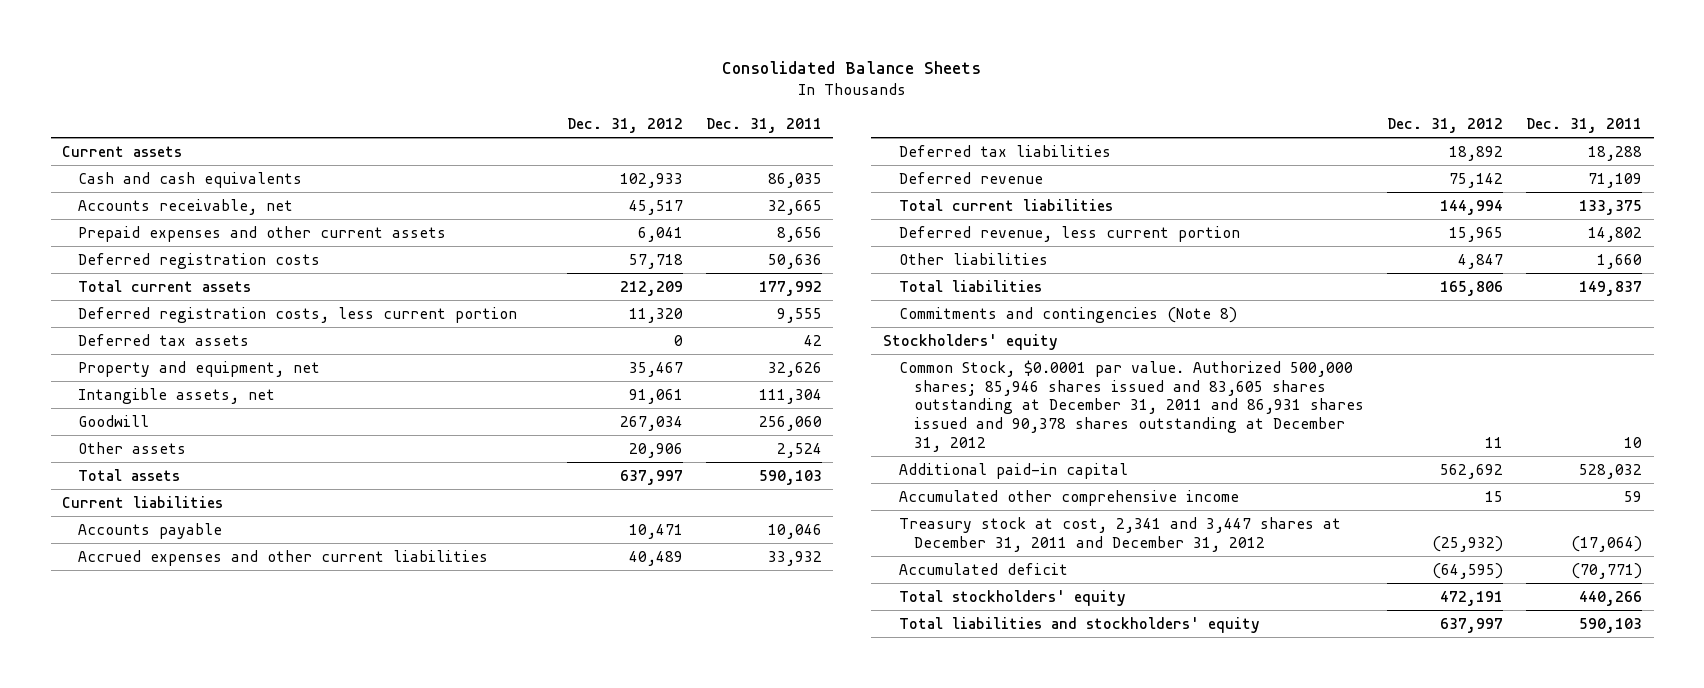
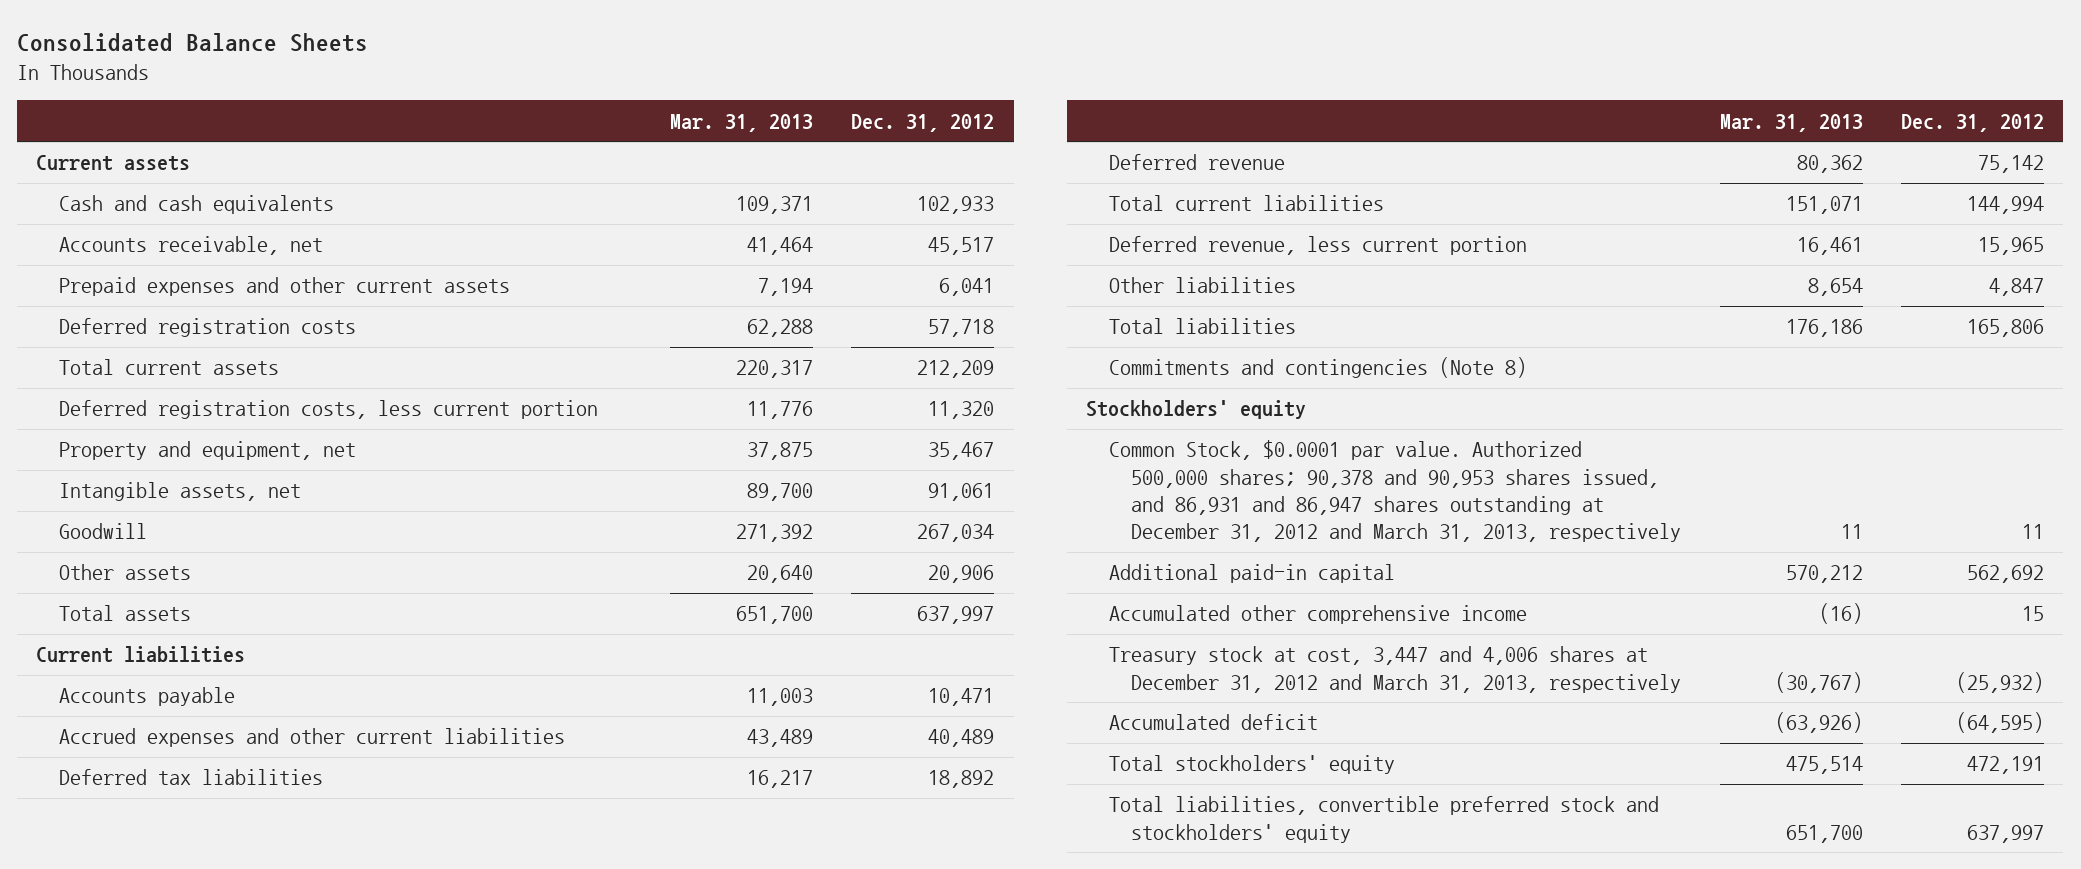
[705,118,822,134] Dec. 31, 2011 -> none
none -> [670,113,814,132] Mar. 31, 2013
[78,333,250,346] Deferred tax assets -> none
[898,359,1365,452] Common Stock, $0.0001 par value. Authorized 500,000 shares; 85,946 shares issued and 83,605 shares outstanding at December 31, 2011 and 86,931 shares issued and 90,378 shares outstanding at December 31, 2012 -> [1108,440,1682,543] Common Stock, $0.0001 par value. Authorized 500,000 shares; 90,378 and 90,953 shares issued, and 86,931 and 86,947 shares outstanding at December 31, 2012 and March 31, 2013, respectively
[898,516,1341,552] Treasury stock at cost, 2,341 and 3,447 shares at December 31, 2011 and December 31, 2012 -> [1108,646,1682,693] Treasury stock at cost, 3,447 and 4,006 shares at December 31, 2012 and March 31, 2013, respectively
[898,616,1260,633] Total liabilities and stockholders' equity -> [1108,796,1659,843] Total liabilities, convertible preferred stock and stockholders' equity

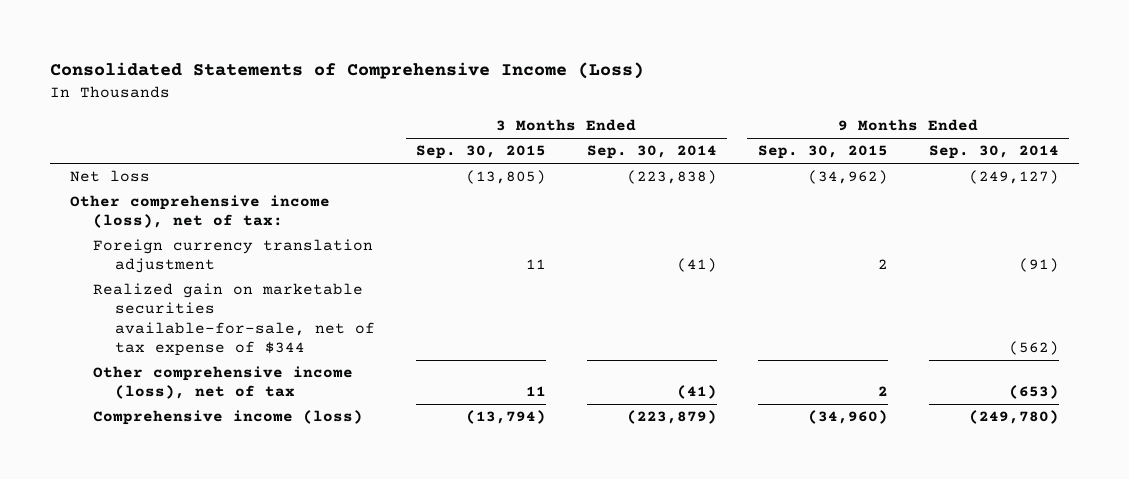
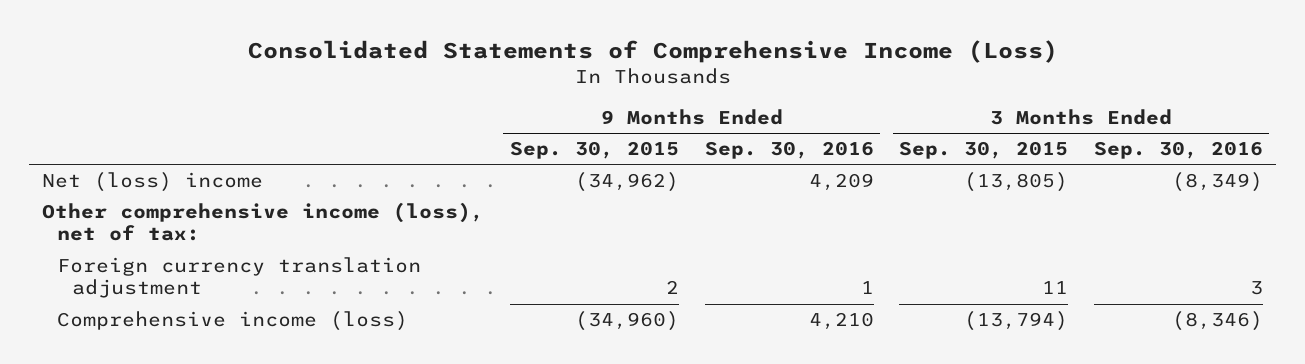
[586,145,717,160] Sep. 30, 2014 -> none
[928,145,1059,160] Sep. 30, 2014 -> none
none -> [704,141,874,160] Sep. 30, 2016
none -> [1093,141,1263,160] Sep. 30, 2016
[70,170,151,183] Net loss -> [42,172,264,193] Net (loss) income
[92,283,376,356] Realized gain on marketable securities available-for-sale, net of tax expense of $344 -> none
[92,366,353,400] Other comprehensive income (loss), net of tax -> none

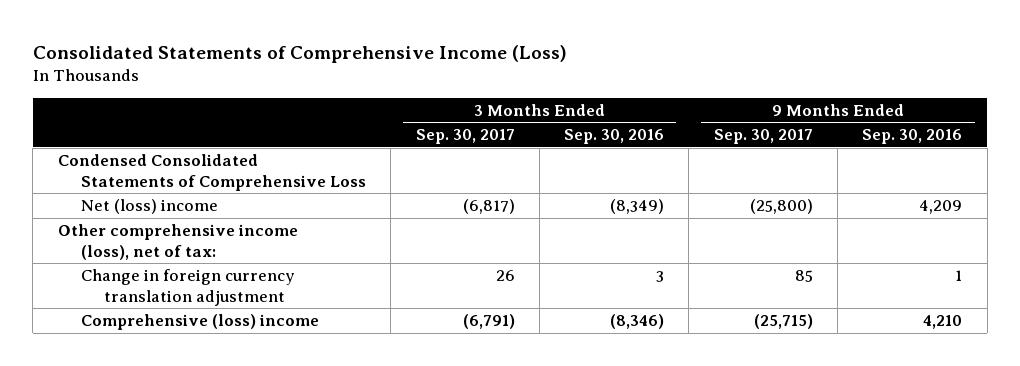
[509,141,679,160] Sep. 30, 2015 -> none
[899,141,1069,160] Sep. 30, 2015 -> none
none -> [415,129,515,145] Sep. 30, 2017
none -> [713,129,813,145] Sep. 30, 2017
none -> [57,154,366,191] Condensed Consolidated Statements of Comprehensive Loss
[57,257,422,299] Foreign currency translation adjustment -> [80,269,295,306] Change in foreign currency translation adjustment
[57,311,409,332] Comprehensive income (loss) -> [80,314,319,331] Comprehensive (loss) income

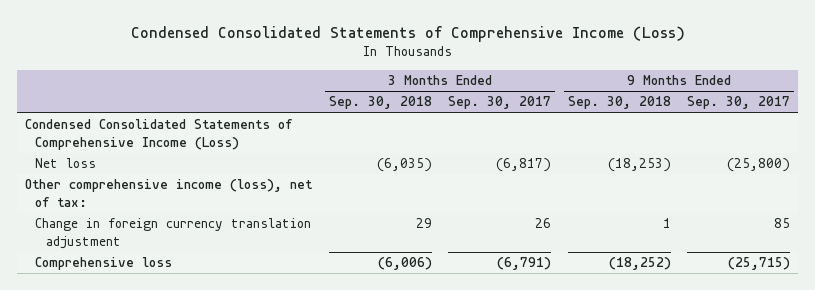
[32,44,567,63] Consolidated Statements of Comprehensive Income (Loss) -> [130,25,685,42] Condensed Consolidated Statements of Comprehensive Income (Loss)
[564,129,665,145] Sep. 30, 2016 -> none
[862,129,963,145] Sep. 30, 2016 -> none
none -> [328,96,432,110] Sep. 30, 2018
none -> [567,96,671,110] Sep. 30, 2018
[57,154,366,191] Condensed Consolidated Statements of Comprehensive Loss -> [25,119,293,150] Condensed Consolidated Statements of Comprehensive Income (Loss)
[80,199,218,215] Net (loss) income -> [35,158,97,169] Net loss
[80,314,319,331] Comprehensive (loss) income -> [35,257,173,271] Comprehensive loss

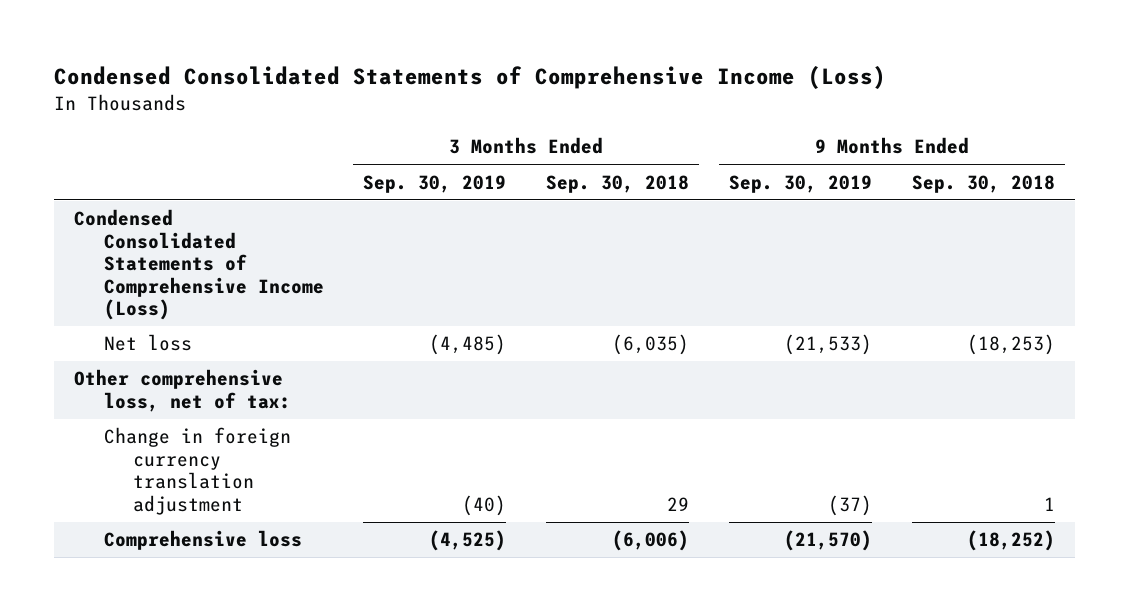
[448,96,552,110] Sep. 30, 2017 -> none
[687,96,791,110] Sep. 30, 2017 -> none
none -> [363,174,507,193] Sep. 30, 2019
none -> [729,174,873,193] Sep. 30, 2019
[25,179,314,207] Other comprehensive income (loss), net of tax: -> [74,369,291,412] Other comprehensive loss, net of tax:

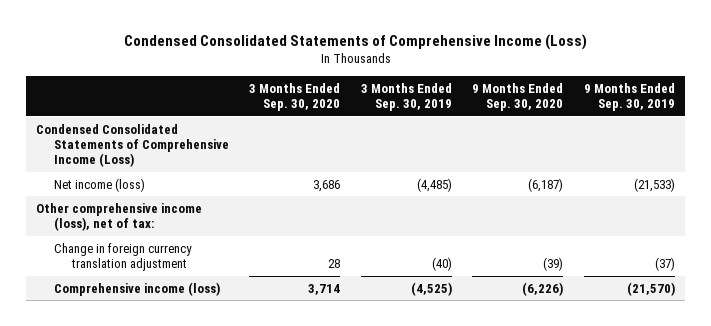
[546,174,690,193] Sep. 30, 2018 -> none
[911,174,1055,193] Sep. 30, 2018 -> none
none -> [249,83,341,112] 3 Months Ended Sep. 30, 2020
none -> [472,83,564,112] 9 Months Ended Sep. 30, 2020
[103,334,192,352] Net loss -> [54,177,146,192] Net income (loss)
[74,369,291,412] Other comprehensive loss, net of tax: -> [36,202,203,231] Other comprehensive income (loss), net of tax:
[103,530,302,551] Comprehensive loss -> [54,281,221,296] Comprehensive income (loss)

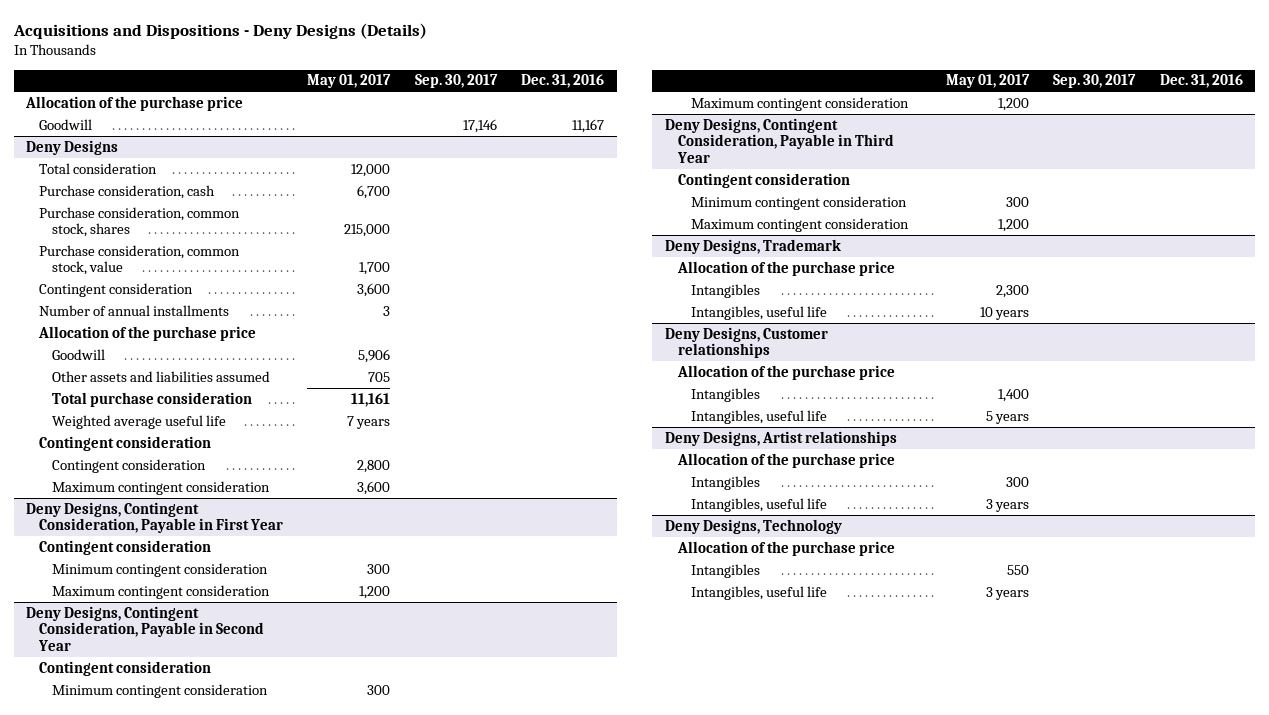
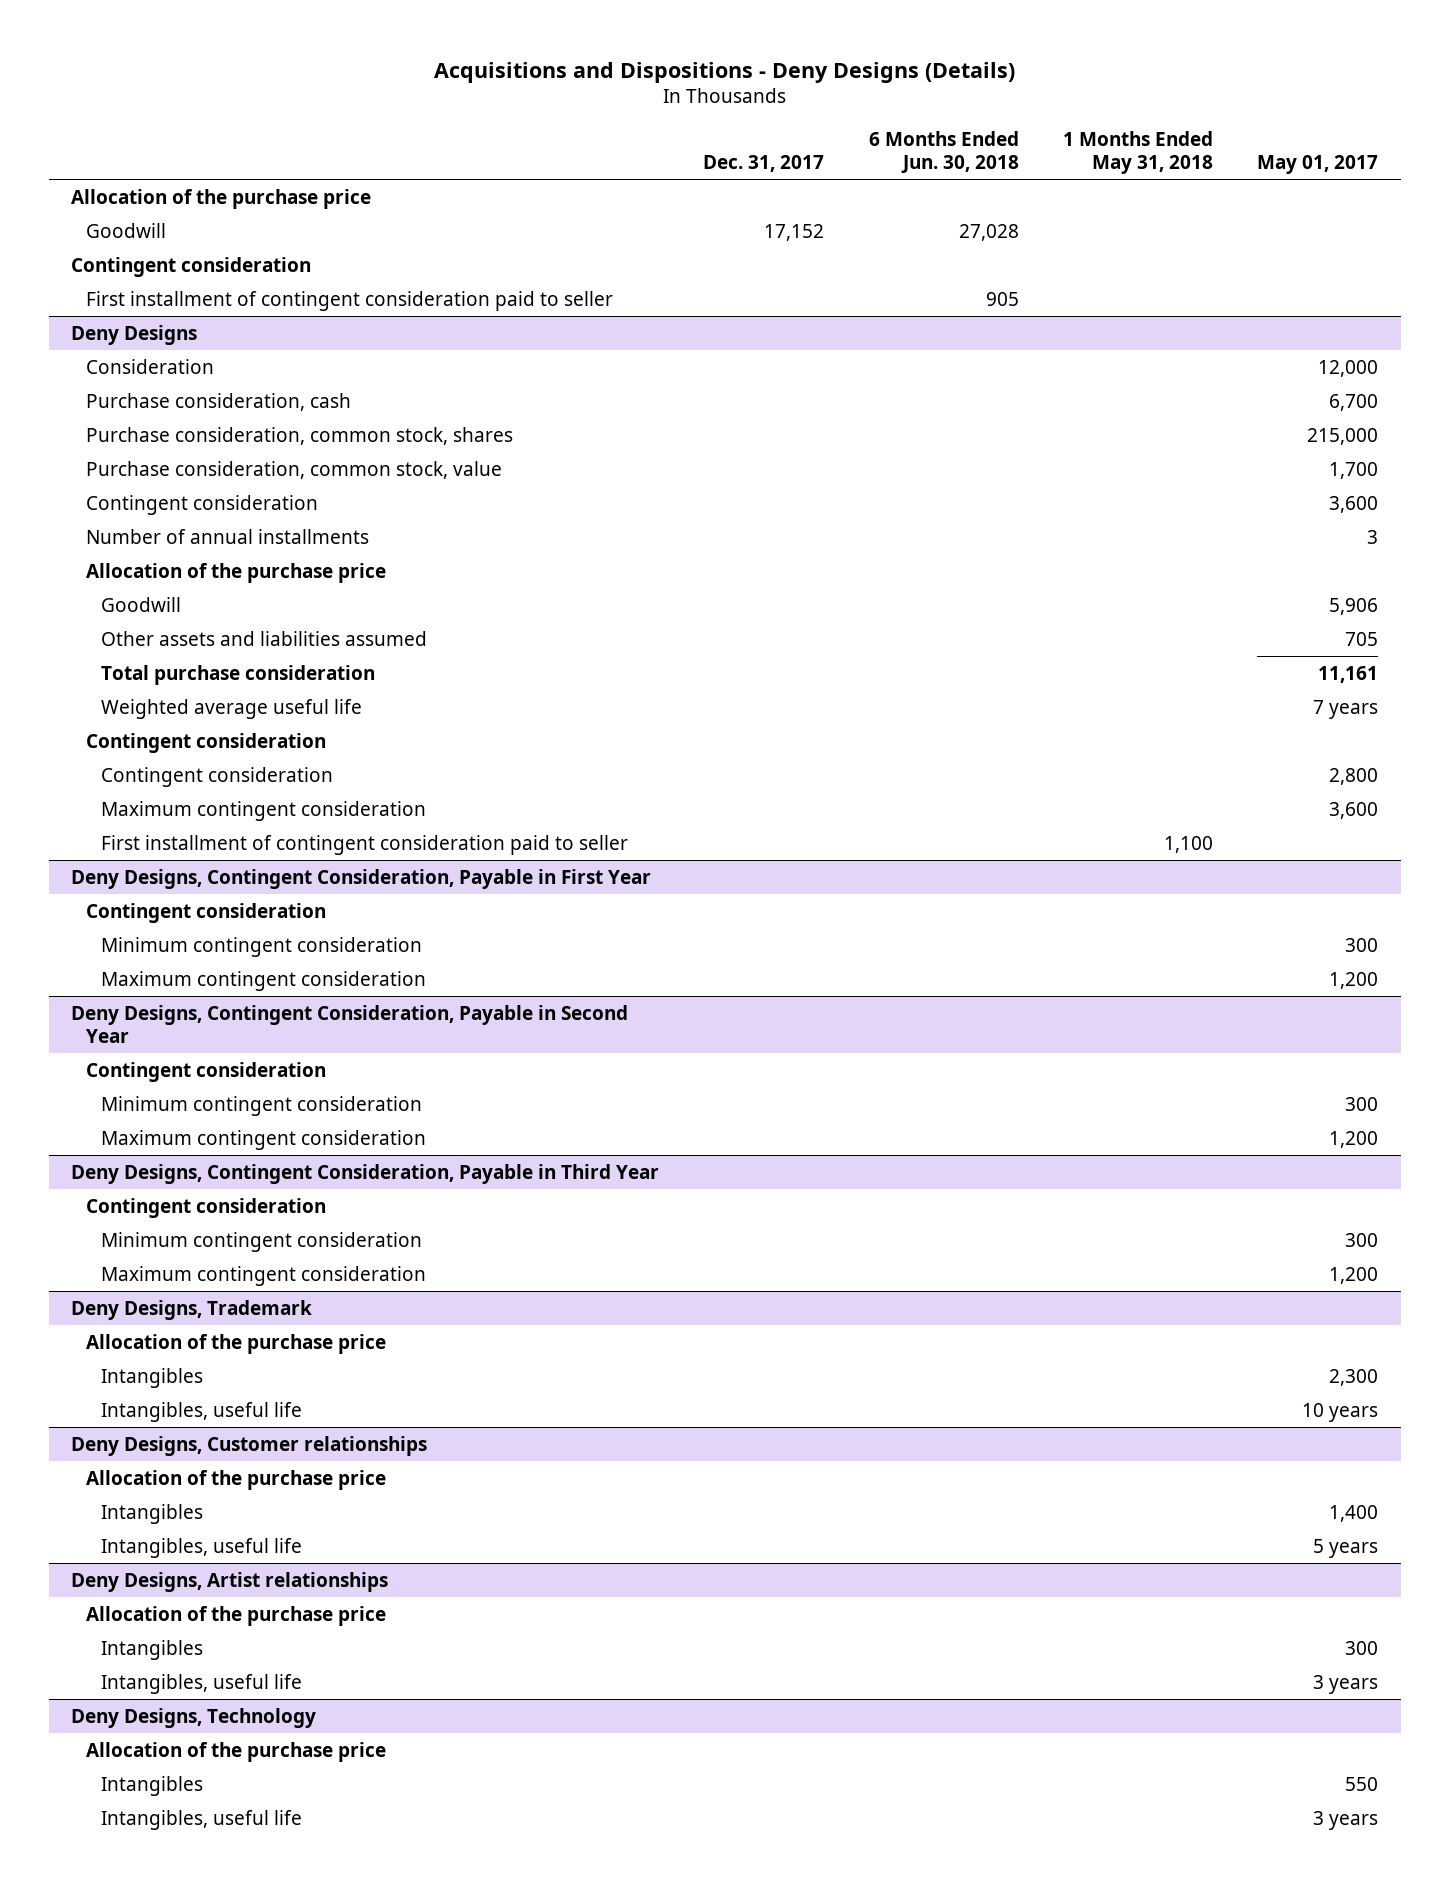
[414,74,498,89] Sep. 30, 2017 -> none
[521,74,605,89] Dec. 31, 2016 -> none
none -> [703,154,825,172] Dec. 31, 2017
none -> [868,131,1019,173] 6 Months Ended Jun. 30, 2018
none -> [1063,131,1214,174] 1 Months Ended May 31, 2018
none -> [70,256,311,277] Contingent consideration
none -> [85,290,613,311] First installment of contingent consideration paid to seller
[38,162,157,174] Total consideration -> [85,358,214,374] Consideration
none -> [100,834,628,855] First installment of contingent consideration paid to seller

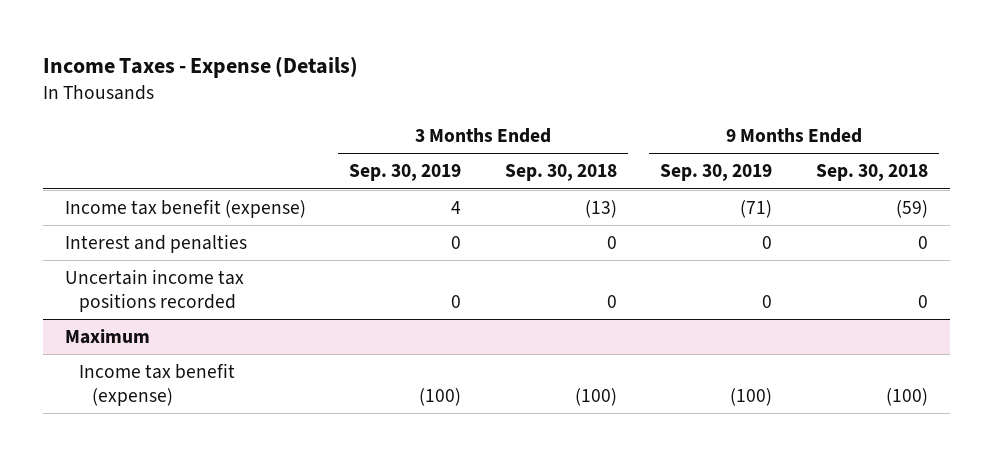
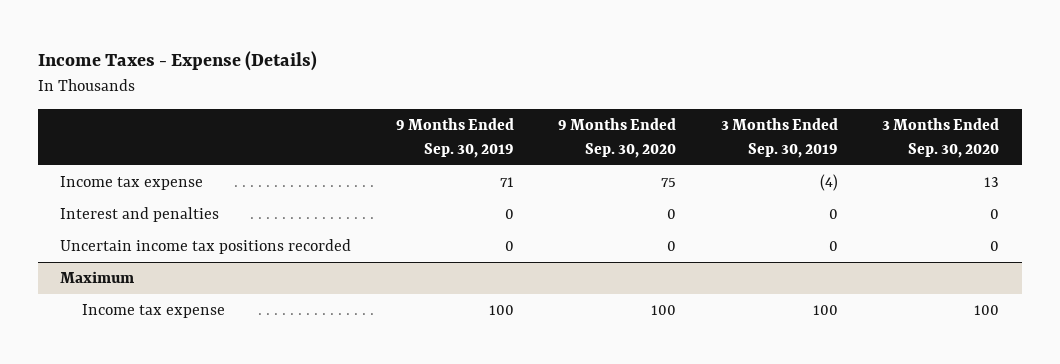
[504,164,617,182] Sep. 30, 2018 -> none
[815,164,928,182] Sep. 30, 2018 -> none
none -> [558,118,677,158] 9 Months Ended Sep. 30, 2020
none -> [882,118,1000,158] 3 Months Ended Sep. 30, 2020
[64,198,306,218] Income tax benefit (expense) -> [60,176,204,191] Income tax expense
[451,200,462,214] 4 -> [819,174,838,192] (4)
[740,199,773,218] (71) -> [499,177,514,188] 71
[78,362,235,406] Income tax benefit (expense) -> [82,304,226,319] Income tax expense
[419,387,462,406] (100) -> [812,305,838,316] 100
[730,387,773,406] (100) -> [488,305,514,316] 100

